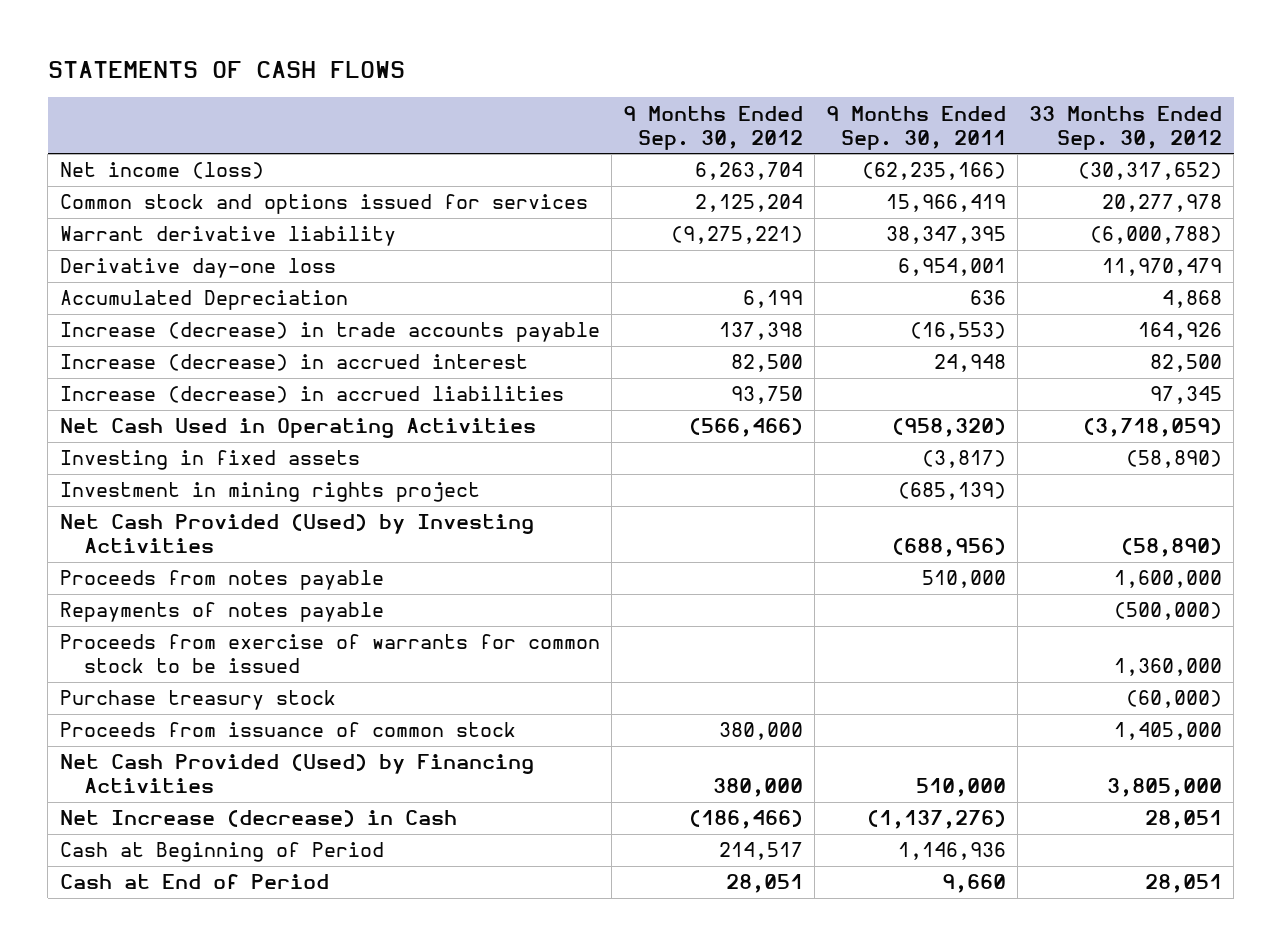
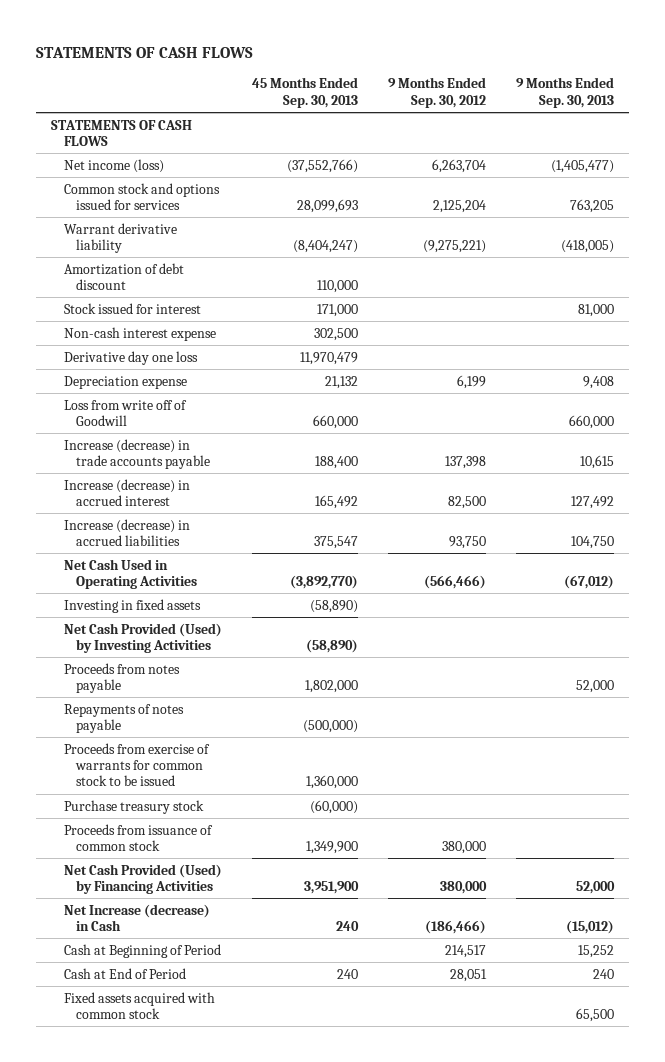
[825,105,1006,150] 9 Months Ended Sep. 30, 2011 -> none
[1029,105,1223,150] 33 Months Ended Sep. 30, 2012 -> none
none -> [251,77,358,108] 45 Months Ended Sep. 30, 2013
none -> [515,77,614,108] 9 Months Ended Sep. 30, 2013
none -> [50,119,192,147] STATEMENTS OF CASH FLOWS
none -> [63,262,184,291] Amortization of debt discount
none -> [63,302,201,314] Stock issued for interest
none -> [63,326,216,341] Non-cash interest expense
[59,258,336,279] Derivative day-one loss -> [63,350,198,365] Derivative day one loss
[59,290,348,311] Accumulated Depreciation -> [63,375,187,389] Depreciation expense
none -> [63,399,187,427] Loss from write off of Goodwill
[59,482,480,503] Investment in mining rights project -> none
none -> [63,991,215,1020] Fixed assets acquired with common stock

